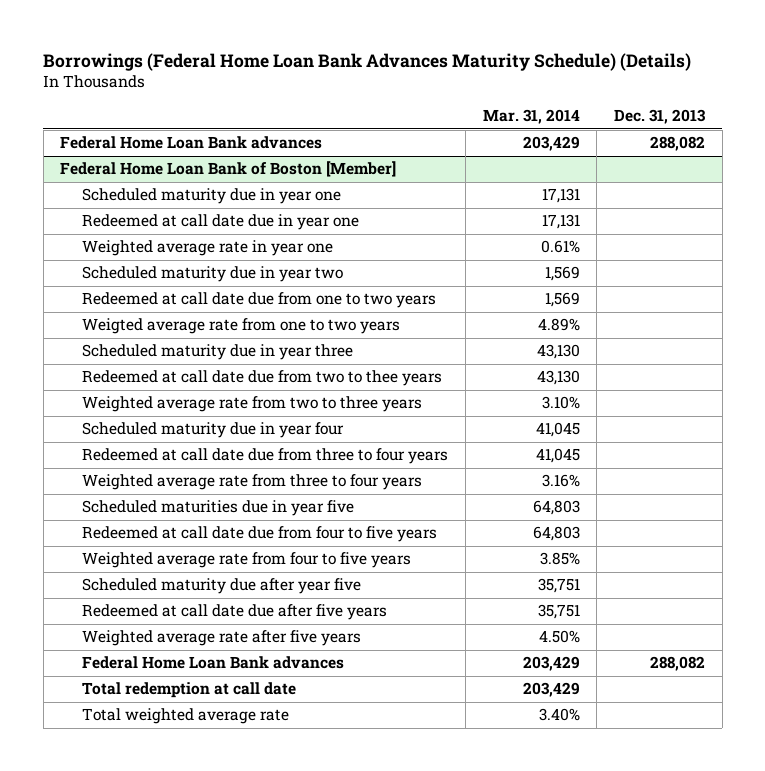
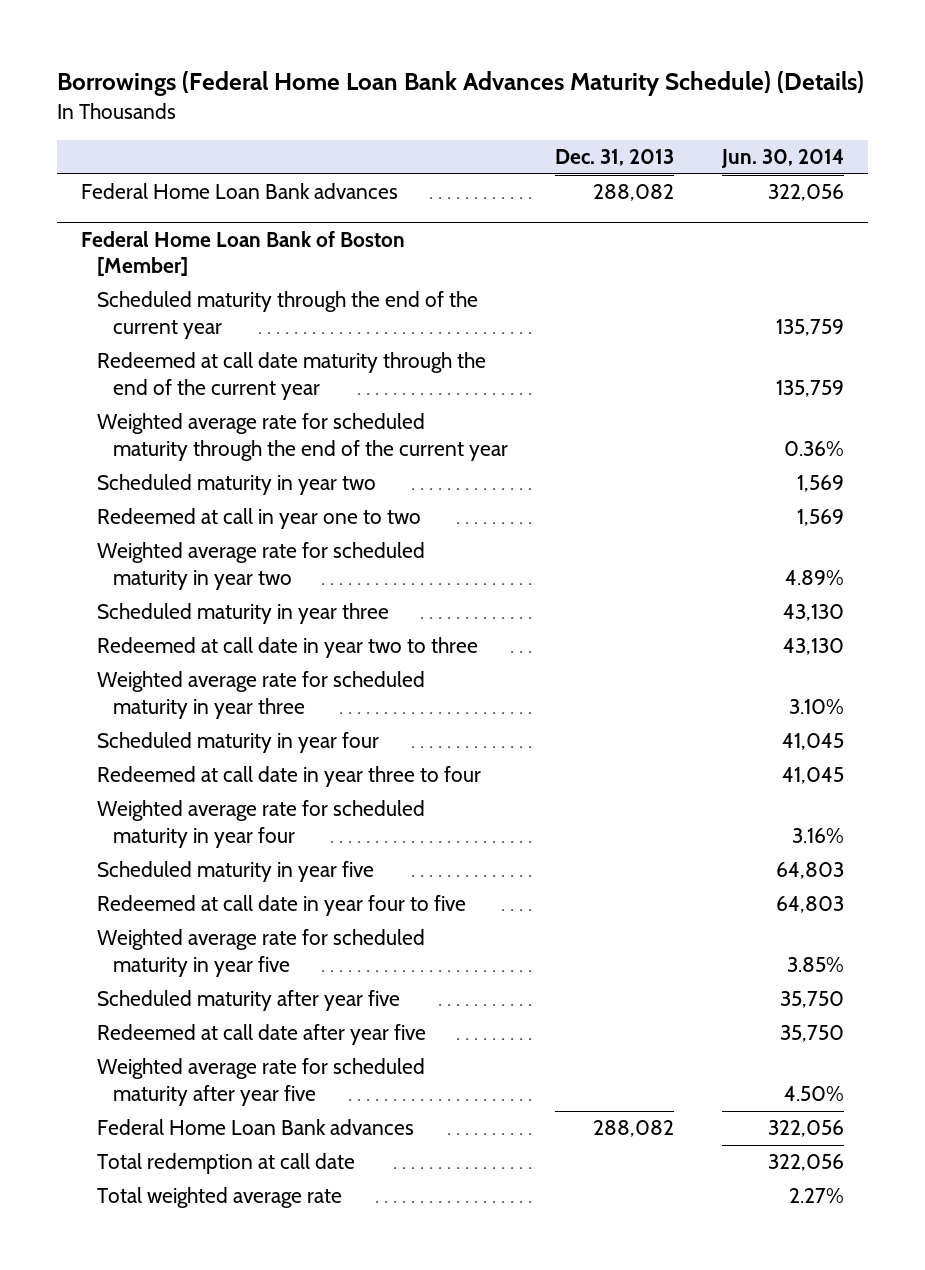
[482,109,580,125] Mar. 31, 2014 -> none
none -> [721,149,845,169] Jun. 30, 2014
[82,188,342,205] Scheduled maturity due in year one -> [96,291,478,339] Scheduled maturity through the end of the current year
[82,214,360,231] Redeemed at call date due in year one -> [96,352,486,400] Redeemed at call date maturity through the end of the current year
[82,240,334,257] Weighted average rate in year one -> [96,413,508,461] Weighted average rate for scheduled maturity through the end of the current year
[82,266,344,283] Scheduled maturity due in year two -> [96,474,376,496] Scheduled maturity in year two
[82,292,437,309] Redeemed at call date due from one to two years -> [96,508,421,530] Redeemed at call in year one to two
[82,318,401,335] Weigted average rate from one to two years -> [96,542,425,590] Weighted average rate for scheduled maturity in year two
[82,344,354,361] Scheduled maturity due in year three -> [96,603,389,625] Scheduled maturity in year three
[82,370,443,387] Redeemed at call date due from two to thee years -> [96,637,478,659] Redeemed at call date in year two to three
[82,396,423,413] Weighted average rate from two to three years -> [96,671,425,719] Weighted average rate for scheduled maturity in year three
[82,422,345,439] Scheduled maturity due in year four -> [96,732,379,754] Scheduled maturity in year four
[82,448,449,465] Redeemed at call date due from three to four years -> [96,766,481,788] Redeemed at call date in year three to four
[82,474,423,491] Weighted average rate from three to four years -> [96,800,425,848] Weighted average rate for scheduled maturity in year four
[82,500,355,517] Scheduled maturities due in year five -> [96,861,374,883] Scheduled maturity in year five
[82,526,438,543] Redeemed at call date due from four to five years -> [96,895,466,917] Redeemed at call date in year four to five
[82,552,412,569] Weighted average rate from four to five years -> [96,929,425,977] Weighted average rate for scheduled maturity in year five
[82,578,362,595] Scheduled maturity due after year five -> [96,990,400,1012] Scheduled maturity after year five
[82,604,388,621] Redeemed at call date due after five years -> [96,1024,426,1046] Redeemed at call date after year five
[82,630,362,647] Weighted average rate after five years -> [96,1058,425,1106] Weighted average rate for scheduled maturity after year five

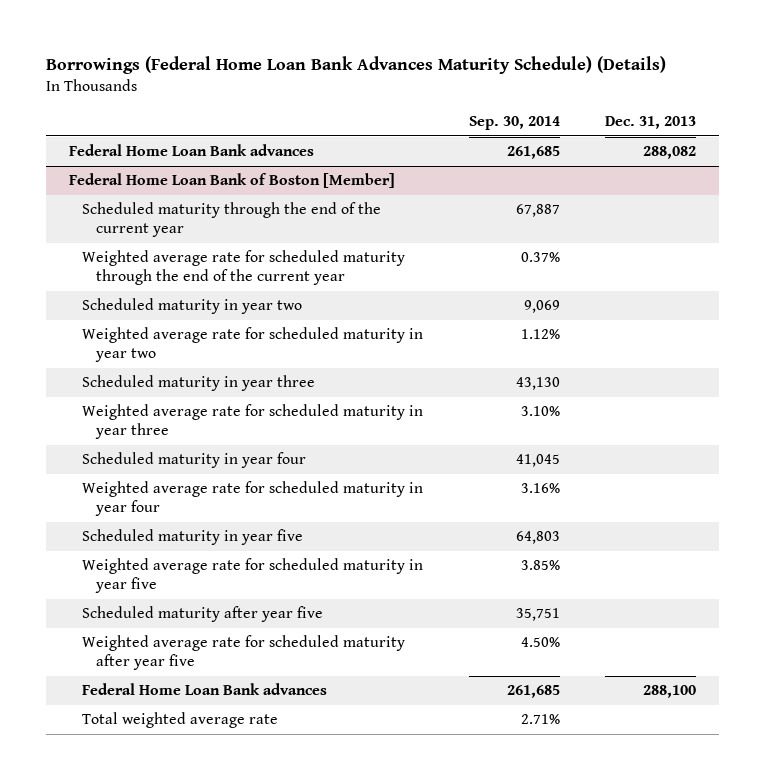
[721,149,845,169] Jun. 30, 2014 -> none
none -> [468,115,560,130] Sep. 30, 2014
[96,352,486,400] Redeemed at call date maturity through the end of the current year -> none
[96,508,421,530] Redeemed at call in year one to two -> none
[96,637,478,659] Redeemed at call date in year two to three -> none
[96,766,481,788] Redeemed at call date in year three to four -> none
[96,895,466,917] Redeemed at call date in year four to five -> none
[96,1024,426,1046] Redeemed at call date after year five -> none
[96,1153,355,1175] Total redemption at call date -> none
[593,1120,675,1138] 288,082 -> [643,685,697,699] 288,100

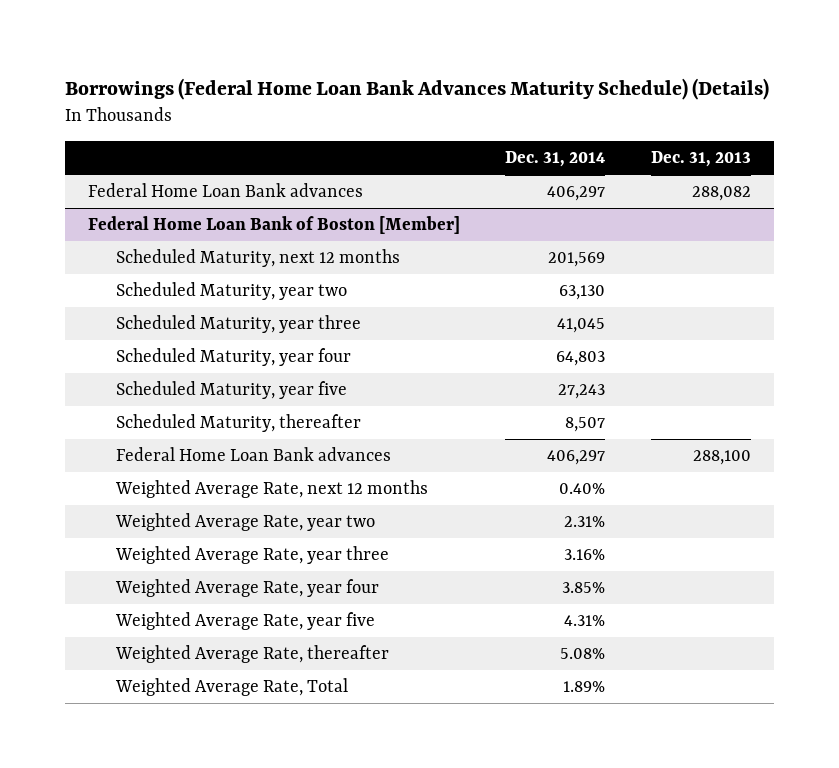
[468,115,560,130] Sep. 30, 2014 -> none
none -> [505,150,606,167] Dec. 31, 2014
[82,250,406,285] Weighted average rate for scheduled maturity through the end of the current year -> none
[82,327,424,362] Weighted average rate for scheduled maturity in year two -> none
[82,404,424,439] Weighted average rate for scheduled maturity in year three -> none
[82,481,424,516] Weighted average rate for scheduled maturity in year four -> none
[82,558,424,593] Weighted average rate for scheduled maturity in year five -> none
[82,635,406,670] Weighted average rate for scheduled maturity after year five -> none
[82,202,382,237] Scheduled maturity through the end of the current year -> [116,249,401,268] Scheduled Maturity, next 12 months
[82,298,303,315] Scheduled maturity in year two -> [116,282,348,301] Scheduled Maturity, year two
[82,375,316,392] Scheduled maturity in year three -> [116,315,362,334] Scheduled Maturity, year three
[82,452,307,469] Scheduled maturity in year four -> [116,348,352,367] Scheduled Maturity, year four
[82,529,304,546] Scheduled maturity in year five -> [116,381,348,400] Scheduled Maturity, year five
[82,606,324,623] Scheduled maturity after year five -> [116,414,362,433] Scheduled Maturity, thereafter
none -> [115,480,429,499] Weighted Average Rate, next 12 months
none -> [115,513,376,532] Weighted Average Rate, year two
none -> [115,546,390,565] Weighted Average Rate, year three
none -> [115,579,380,598] Weighted Average Rate, year four
none -> [115,612,376,631] Weighted Average Rate, year five
none -> [115,645,390,664] Weighted Average Rate, thereafter
[82,712,279,729] Total weighted average rate -> [115,678,349,697] Weighted Average Rate, Total

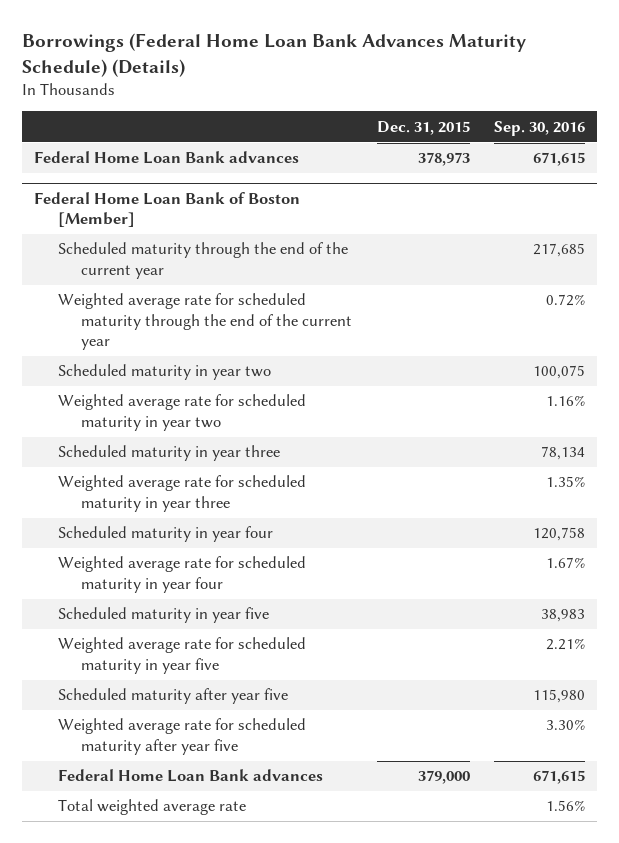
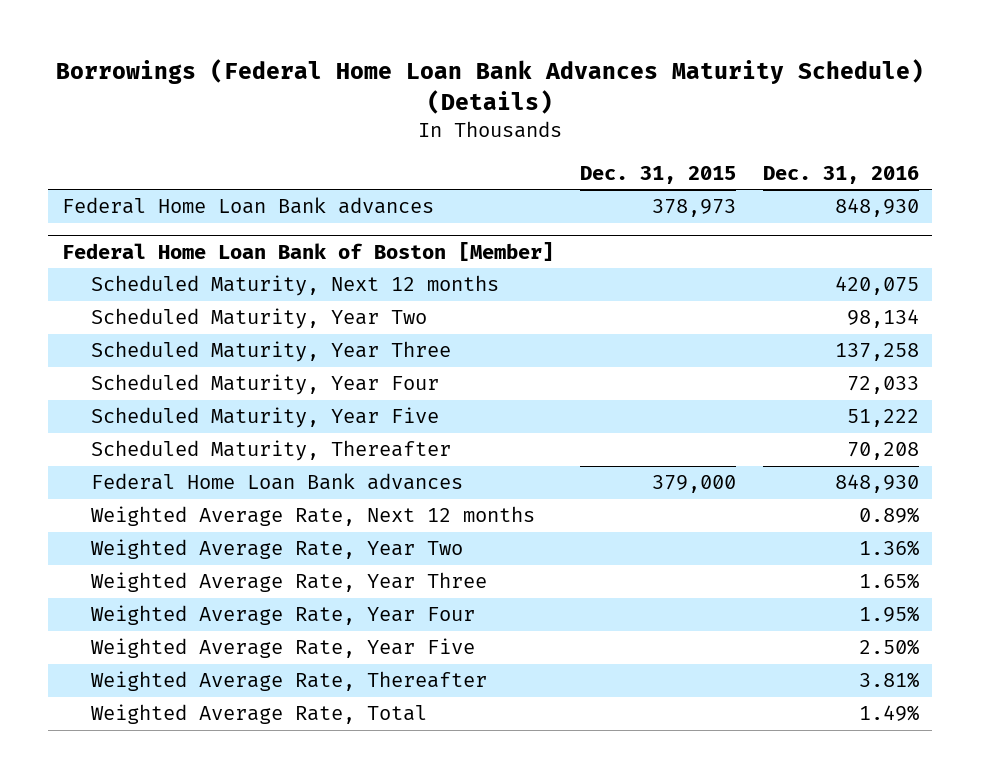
[494,120,586,136] Sep. 30, 2016 -> none
none -> [763,165,920,184] Dec. 31, 2016
[57,293,353,351] Weighted average rate for scheduled maturity through the end of the current year -> none
[57,394,306,431] Weighted average rate for scheduled maturity in year two -> none
[57,475,306,512] Weighted average rate for scheduled maturity in year three -> none
[57,556,306,593] Weighted average rate for scheduled maturity in year four -> none
[57,637,306,674] Weighted average rate for scheduled maturity in year five -> none
[57,718,306,755] Weighted average rate for scheduled maturity after year five -> none
[57,242,348,279] Scheduled maturity through the end of the current year -> [91,275,500,297] Scheduled Maturity, Next 12 months
[57,364,271,381] Scheduled maturity in year two -> [91,308,428,330] Scheduled Maturity, Year Two
[57,445,280,462] Scheduled maturity in year three -> [91,341,452,363] Scheduled Maturity, Year Three
[57,526,273,543] Scheduled maturity in year four -> [91,374,440,396] Scheduled Maturity, Year Four
[57,607,269,624] Scheduled maturity in year five -> [91,407,440,429] Scheduled Maturity, Year Five
[57,688,288,705] Scheduled maturity after year five -> [91,440,452,462] Scheduled Maturity, Thereafter
none -> [91,506,536,527] Weighted Average Rate, Next 12 months
none -> [91,539,464,560] Weighted Average Rate, Year Two
none -> [91,572,488,593] Weighted Average Rate, Year Three
none -> [91,605,476,626] Weighted Average Rate, Year Four
none -> [91,638,476,659] Weighted Average Rate, Year Five
none -> [91,671,488,692] Weighted Average Rate, Thereafter
[57,799,246,816] Total weighted average rate -> [91,704,428,725] Weighted Average Rate, Total

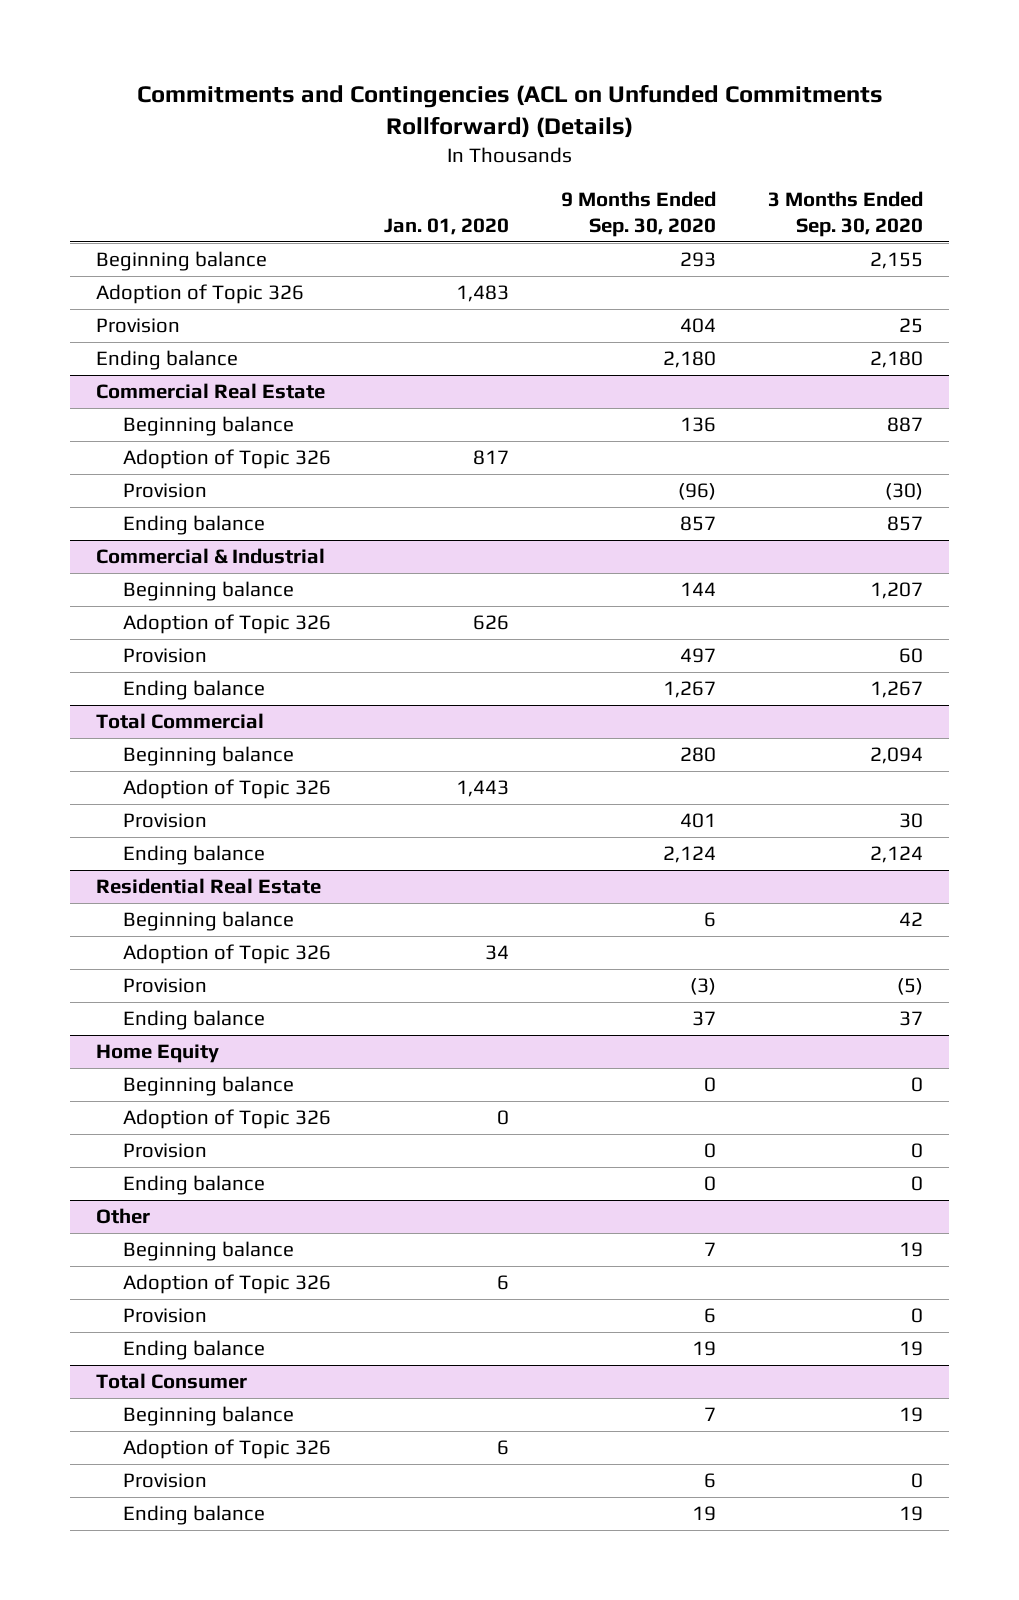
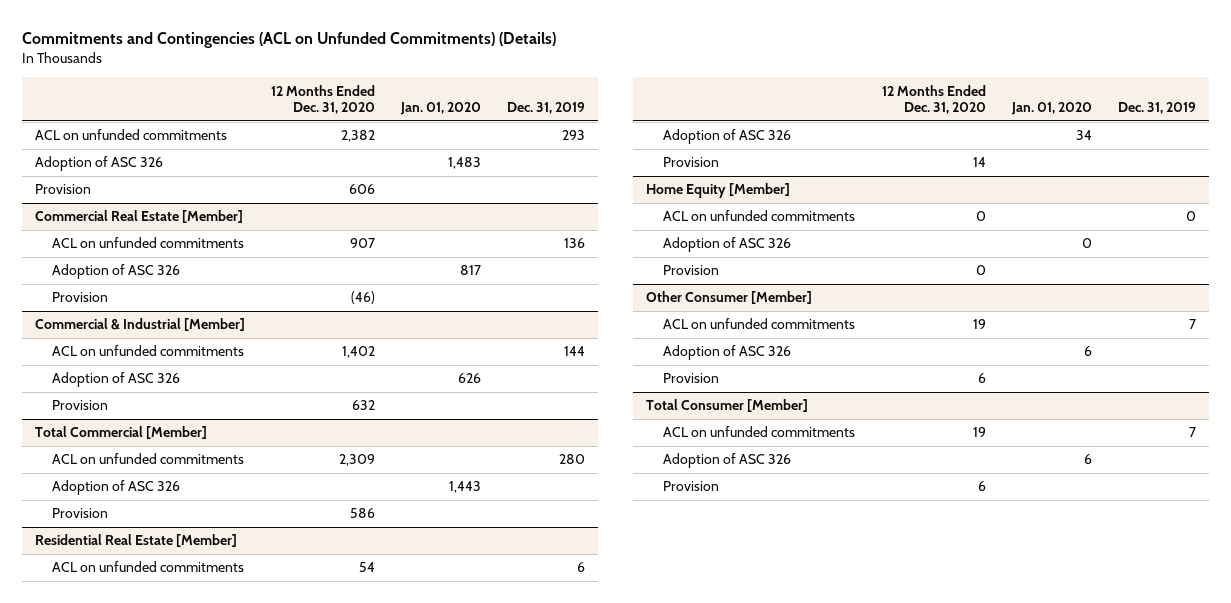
[136,84,883,139] Commitments and Contingencies (ACL on Unfunded Commitments Rollforward) (Details) -> [22,32,557,49] Commitments and Contingencies (ACL on Unfunded Commitments) (Details)
[560,191,716,238] 9 Months Ended Sep. 30, 2020 -> none
[768,191,924,238] 3 Months Ended Sep. 30, 2020 -> none
none -> [271,84,376,115] 12 Months Ended Dec. 31, 2020
none -> [507,102,586,115] Dec. 31, 2019
[96,251,268,272] Beginning balance -> [35,129,228,141] ACL on unfunded commitments
[96,284,305,305] Adoption of Topic 326 -> [35,156,164,172] Adoption of ASC 326
[96,350,239,371] Ending balance -> none
[96,383,326,400] Commercial Real Estate -> [35,210,244,224] Commercial Real Estate [Member]
[123,416,295,437] Beginning balance -> [52,237,245,249] ACL on unfunded commitments
[123,449,332,470] Adoption of Topic 326 -> [52,264,181,280] Adoption of ASC 326
[123,515,266,536] Ending balance -> none
[96,548,326,565] Commercial & Industrial -> [35,318,246,332] Commercial & Industrial [Member]
[123,581,295,602] Beginning balance -> [52,345,245,357] ACL on unfunded commitments
[123,614,332,635] Adoption of Topic 326 -> [52,372,181,388] Adoption of ASC 326
[123,680,266,701] Ending balance -> none
[96,713,265,730] Total Commercial -> [35,426,208,440] Total Commercial [Member]
[123,746,295,767] Beginning balance -> [52,453,245,465] ACL on unfunded commitments
[123,779,332,800] Adoption of Topic 326 -> [52,480,181,496] Adoption of ASC 326
[123,845,266,866] Ending balance -> none
[96,878,322,895] Residential Real Estate -> [35,534,238,548] Residential Real Estate [Member]
[123,911,295,932] Beginning balance -> [52,561,245,573] ACL on unfunded commitments
[123,944,332,965] Adoption of Topic 326 -> [663,129,792,145] Adoption of ASC 326
[123,1010,266,1031] Ending balance -> none
[96,1044,220,1064] Home Equity -> [646,183,791,199] Home Equity [Member]
[123,1076,295,1097] Beginning balance -> [663,210,856,222] ACL on unfunded commitments
[123,1109,332,1130] Adoption of Topic 326 -> [663,237,792,253] Adoption of ASC 326
[123,1175,266,1196] Ending balance -> none
[96,1208,151,1225] Other -> [646,291,813,305] Other Consumer [Member]
[123,1241,295,1262] Beginning balance -> [663,318,856,330] ACL on unfunded commitments
[123,1274,332,1295] Adoption of Topic 326 -> [663,345,792,361] Adoption of ASC 326
[123,1340,266,1361] Ending balance -> none
[96,1373,248,1390] Total Consumer -> [646,399,809,413] Total Consumer [Member]
[123,1406,295,1427] Beginning balance -> [663,426,856,438] ACL on unfunded commitments
[123,1439,332,1460] Adoption of Topic 326 -> [663,453,792,469] Adoption of ASC 326
[123,1505,266,1526] Ending balance -> none

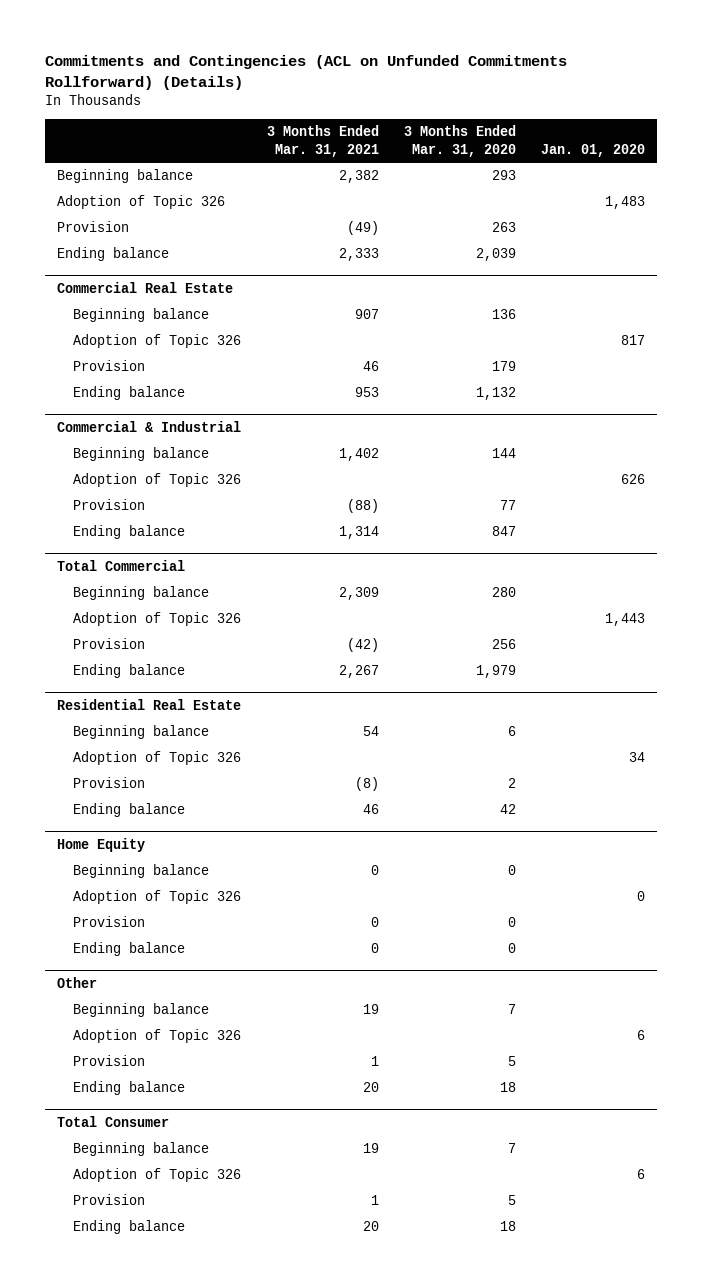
[22,32,557,49] Commitments and Contingencies (ACL on Unfunded Commitments) (Details) -> [44,54,567,91] Commitments and Contingencies (ACL on Unfunded Commitments Rollforward) (Details)
[271,84,376,115] 12 Months Ended Dec. 31, 2020 -> none
[507,102,586,115] Dec. 31, 2019 -> none
none -> [266,125,379,157] 3 Months Ended Mar. 31, 2021
none -> [403,125,516,157] 3 Months Ended Mar. 31, 2020
[35,129,228,141] ACL on unfunded commitments -> [57,169,194,184] Beginning balance
[35,156,164,172] Adoption of ASC 326 -> [57,195,226,210] Adoption of Topic 326
none -> [57,247,170,262] Ending balance
[35,210,244,224] Commercial Real Estate [Member] -> [57,282,234,294] Commercial Real Estate
[52,237,245,249] ACL on unfunded commitments -> [72,308,209,323] Beginning balance
[52,264,181,280] Adoption of ASC 326 -> [72,334,241,349] Adoption of Topic 326
none -> [72,386,185,401] Ending balance
[35,318,246,332] Commercial & Industrial [Member] -> [57,421,242,433] Commercial & Industrial
[52,345,245,357] ACL on unfunded commitments -> [72,447,209,462] Beginning balance
[52,372,181,388] Adoption of ASC 326 -> [72,473,241,488] Adoption of Topic 326
none -> [72,525,185,540] Ending balance
[35,426,208,440] Total Commercial [Member] -> [57,560,186,572] Total Commercial
[52,453,245,465] ACL on unfunded commitments -> [72,586,209,601] Beginning balance
[52,480,181,496] Adoption of ASC 326 -> [72,612,241,627] Adoption of Topic 326
none -> [72,664,185,679] Ending balance
[35,534,238,548] Residential Real Estate [Member] -> [57,699,242,711] Residential Real Estate
[52,561,245,573] ACL on unfunded commitments -> [72,725,209,740] Beginning balance
[663,129,792,145] Adoption of ASC 326 -> [72,751,241,766] Adoption of Topic 326
none -> [72,803,185,818] Ending balance
[646,183,791,199] Home Equity [Member] -> [57,838,146,853] Home Equity
[663,210,856,222] ACL on unfunded commitments -> [72,864,209,879] Beginning balance
[663,237,792,253] Adoption of ASC 326 -> [72,890,241,905] Adoption of Topic 326
none -> [72,942,185,957] Ending balance
[646,291,813,305] Other Consumer [Member] -> [57,977,98,989] Other
[663,318,856,330] ACL on unfunded commitments -> [72,1003,209,1018] Beginning balance
[663,345,792,361] Adoption of ASC 326 -> [72,1029,241,1044] Adoption of Topic 326
none -> [72,1081,185,1096] Ending balance
[646,399,809,413] Total Consumer [Member] -> [57,1116,170,1128] Total Consumer
[663,426,856,438] ACL on unfunded commitments -> [72,1142,209,1157] Beginning balance
[663,453,792,469] Adoption of ASC 326 -> [72,1168,241,1183] Adoption of Topic 326
none -> [72,1220,185,1235] Ending balance

